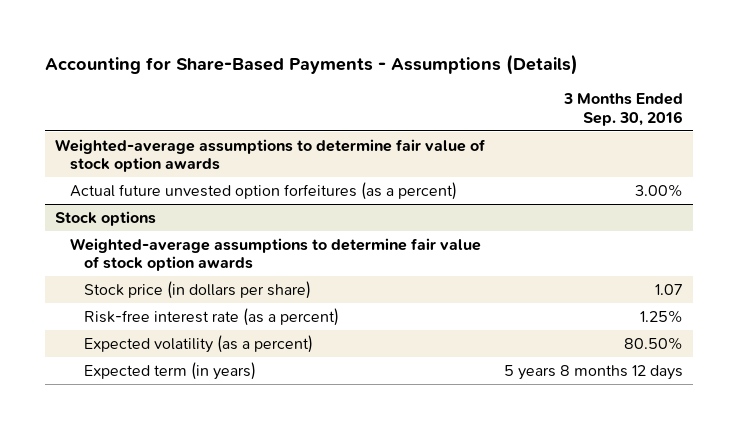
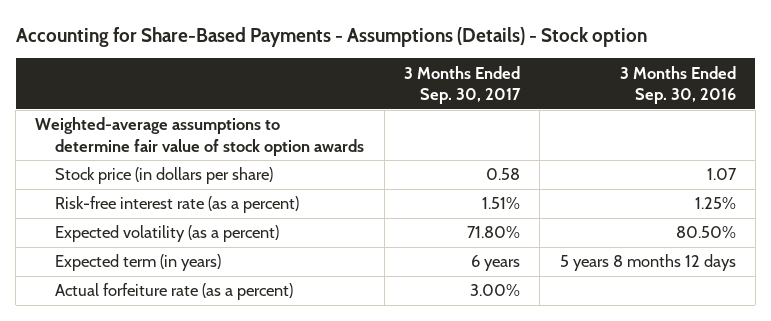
[45,53,579,75] Accounting for Share-Based Payments - Assumptions (Details) -> [15,26,647,47] Accounting for Share-Based Payments - Assumptions (Details) - Stock option
none -> [403,65,521,104] 3 Months Ended Sep. 30, 2017
[69,181,457,200] Actual future unvested option forfeitures (as a percent) -> none
[54,210,156,226] Stock options -> none
[69,237,481,272] Weighted-average assumptions to determine fair value of stock option awards -> none
none -> [55,283,294,301] Actual forfeiture rate (as a percent)

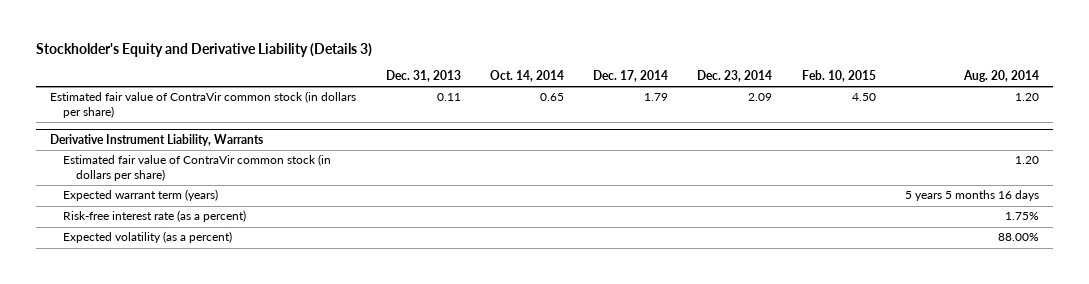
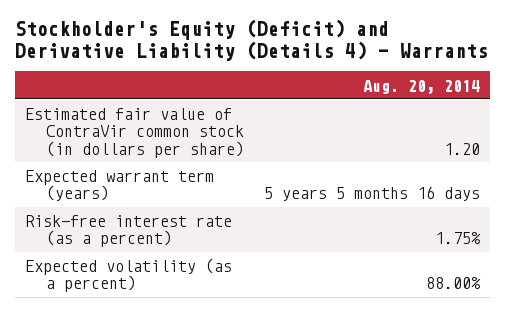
[35,42,372,57] Stockholder's Equity and Derivative Liability (Details 3) -> [15,19,489,61] Stockholder's Equity (Deficit) and Derivative Liability (Details 4) - Warrants
[385,69,461,82] Dec. 31, 2013 -> none
[489,69,564,82] Oct. 14, 2014 -> none
[593,69,669,82] Dec. 17, 2014 -> none
[697,69,773,82] Dec. 23, 2014 -> none
[801,69,876,82] Feb. 10, 2015 -> none
[50,133,264,146] Derivative Instrument Liability, Warrants -> none
[63,154,332,181] Estimated fair value of ContraVir common stock (in dollars per share) -> none

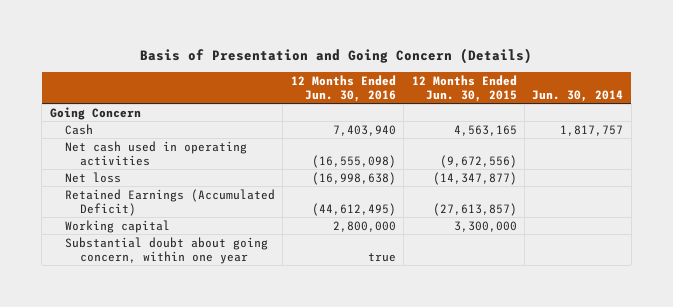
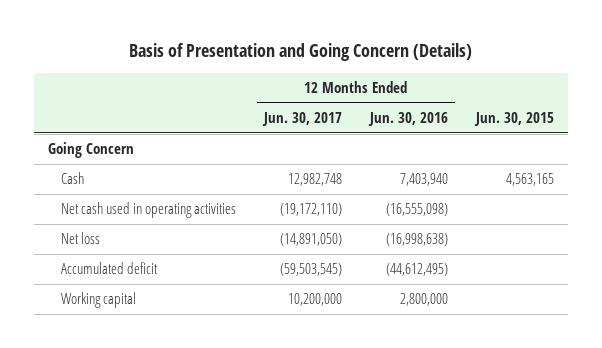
[411,74,517,102] 12 Months Ended Jun. 30, 2015 -> none
[532,89,624,102] Jun. 30, 2014 -> none
none -> [262,111,343,126] Jun. 30, 2017
none -> [473,111,554,126] Jun. 30, 2015
[64,188,275,216] Retained Earnings (Accumulated Deficit) -> [61,262,159,275] Accumulated deficit
[64,236,268,264] Substantial doubt about going concern, within one year -> none

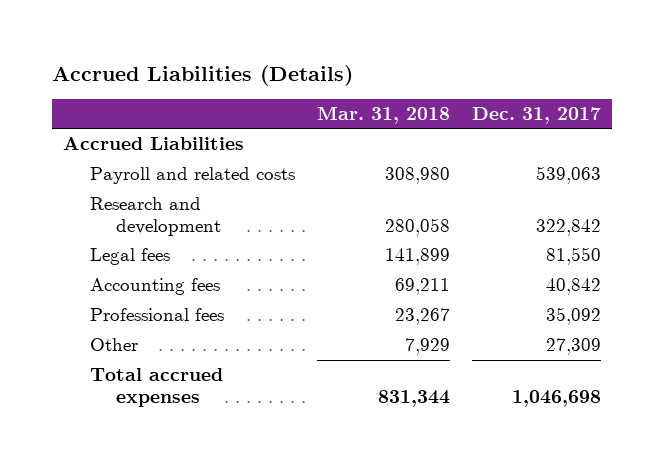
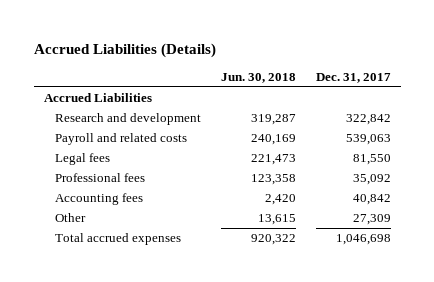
[316,106,450,125] Mar. 31, 2018 -> none
none -> [220,73,296,84] Jun. 30, 2018
[89,167,295,185] Payroll and related costs -> [55,133,188,146] Payroll and related costs
[89,278,220,296] Accounting fees -> [55,193,144,206] Accounting fees

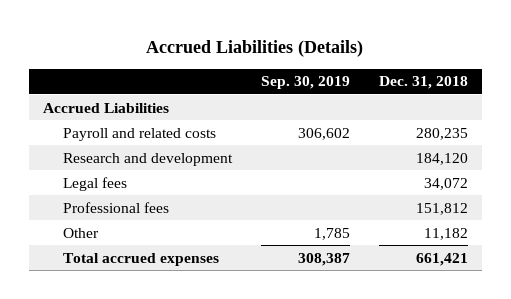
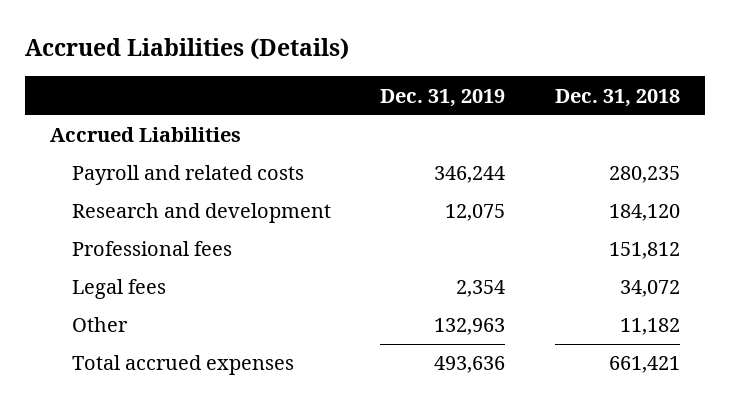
[261,76,351,90] Sep. 30, 2019 -> none
none -> [380,88,506,107] Dec. 31, 2019
[63,176,128,191] Legal fees -> [71,279,166,300] Legal fees

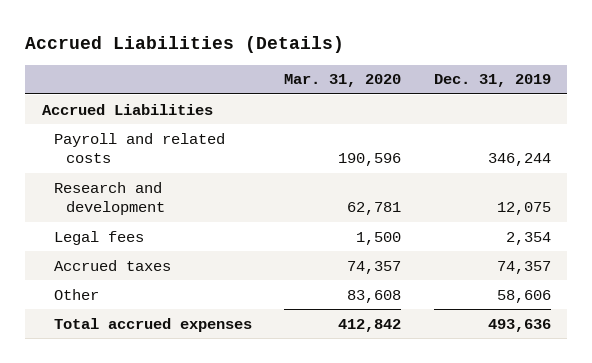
[555,88,681,107] Dec. 31, 2018 -> none
none -> [284,74,402,88] Mar. 31, 2020
[71,241,232,257] Professional fees -> none
none -> [53,259,171,271] Accrued taxes
[434,318,506,336] 132,963 -> [496,289,551,303] 58,606

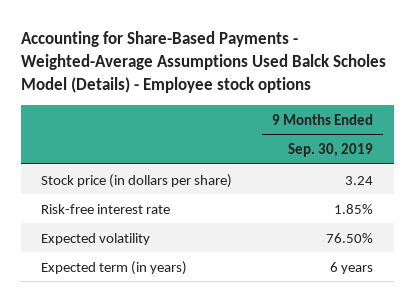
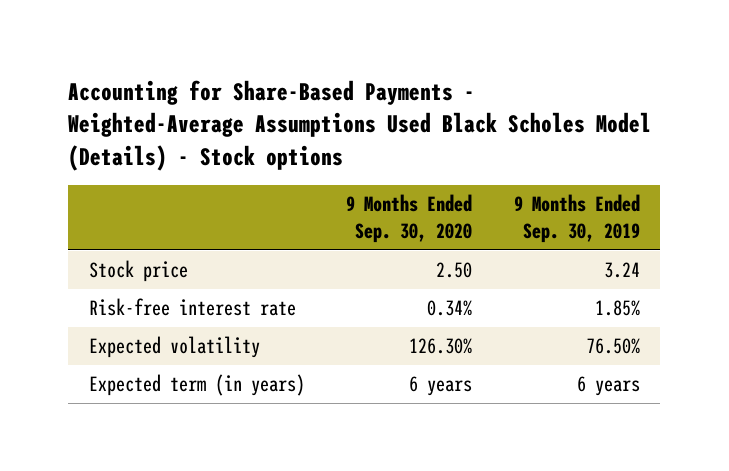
[20,30,386,94] Accounting for Share-Based Payments - Weighted-Average Assumptions Used Balck Scholes Model (Details) - Employee stock options -> [68,80,652,171] Accounting for Share-Based Payments - Weighted-Average Assumptions Used Black Scholes Model (Details) - Stock options
none -> [346,194,473,244] 9 Months Ended Sep. 30, 2020
[40,173,232,188] Stock price (in dollars per share) -> [88,260,188,283] Stock price

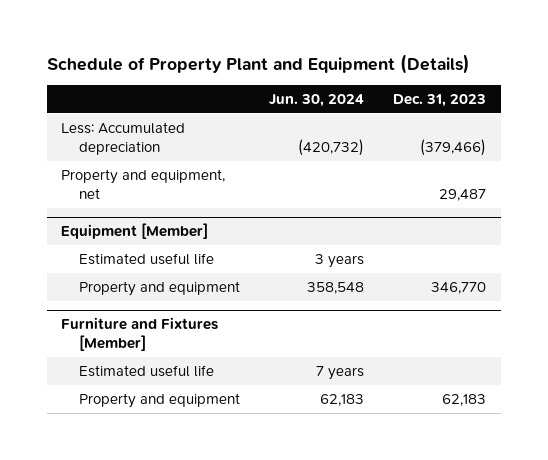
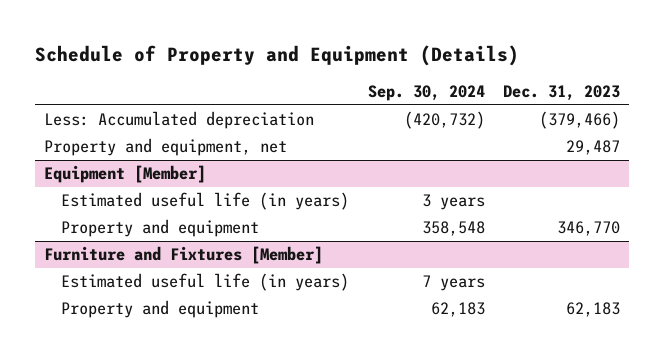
[46,54,470,75] Schedule of Property Plant and Equipment (Details) -> [34,44,519,66] Schedule of Property and Equipment (Details)
[269,94,365,108] Jun. 30, 2024 -> none
none -> [367,84,485,101] Sep. 30, 2024
[78,252,214,265] Estimated useful life -> [61,192,350,211] Estimated useful life (in years)
[78,364,214,377] Estimated useful life -> [61,273,350,292] Estimated useful life (in years)

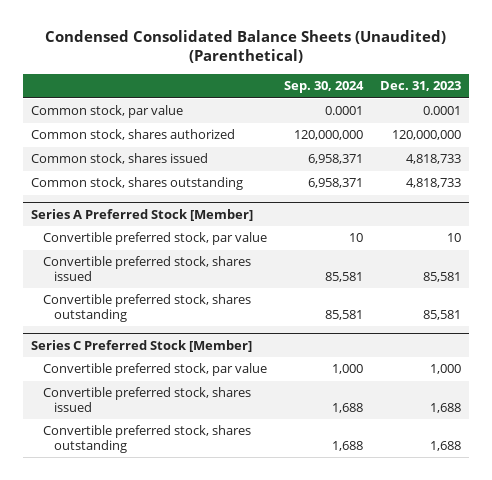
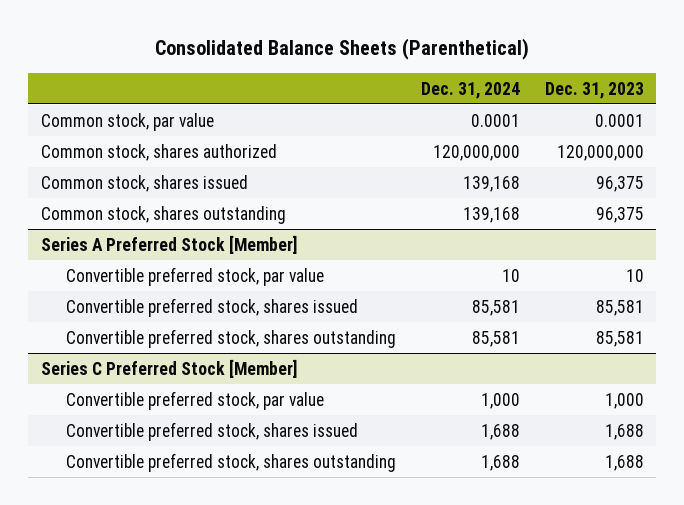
[45,29,447,64] Condensed Consolidated Balance Sheets (Unaudited) (Parenthetical) -> [155,38,530,61] Consolidated Balance Sheets (Parenthetical)
[283,81,364,94] Sep. 30, 2024 -> none
none -> [420,81,520,99] Dec. 31, 2024
[405,154,461,165] 4,818,733 -> [595,175,644,192] 96,375
[405,178,461,189] 4,818,733 -> [595,206,644,223] 96,375

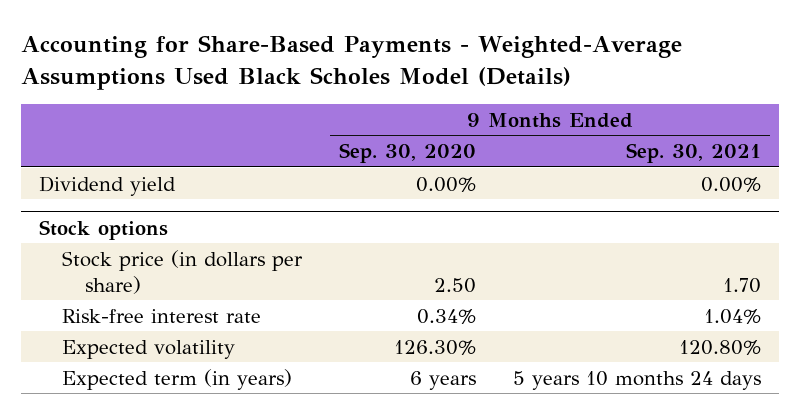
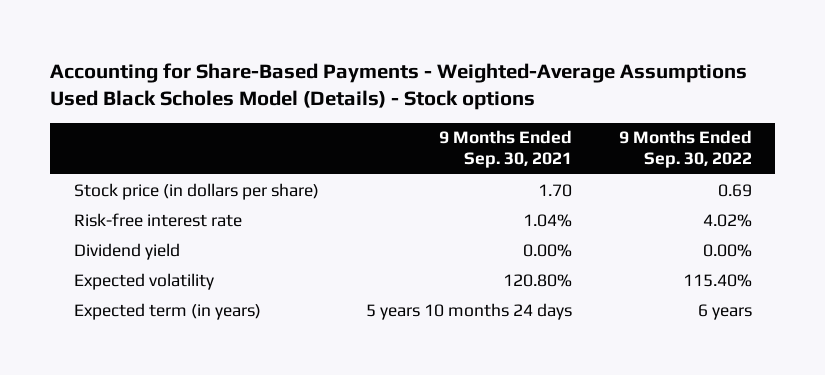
[20,35,682,90] Accounting for Share-Based Payments - Weighted-Average Assumptions Used Black Scholes Model (Details) -> [49,62,747,111] Accounting for Share-Based Payments - Weighted-Average Assumptions Used Black Scholes Model (Details) - Stock options
[339,143,477,164] Sep. 30, 2020 -> none
none -> [618,130,752,169] 9 Months Ended Sep. 30, 2022
[38,219,168,240] Stock options -> none
[38,175,176,196] Dividend yield -> [73,242,180,260] Dividend yield

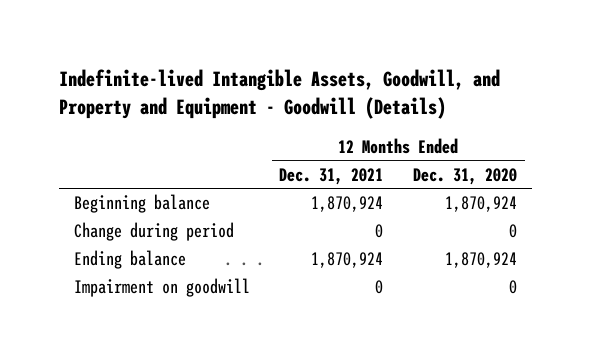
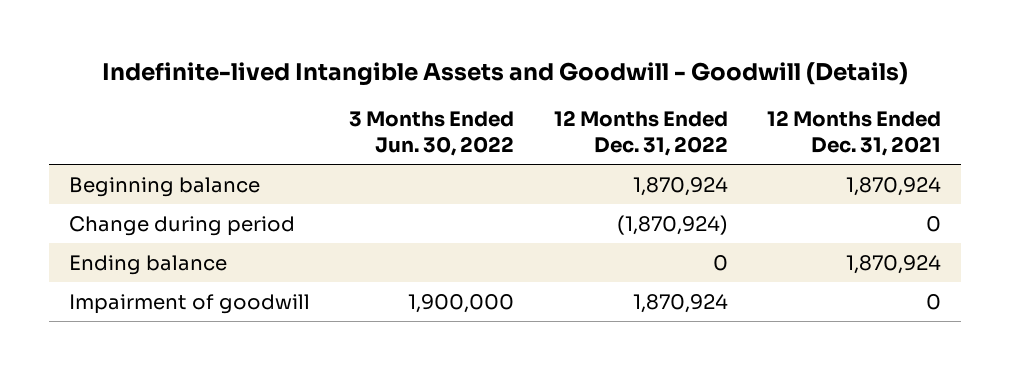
[58,69,500,120] Indefinite-lived Intangible Assets, Goodwill, and Property and Equipment - Goodwill (Details) -> [101,61,908,86] Indefinite-lived Intangible Assets and Goodwill - Goodwill (Details)
[413,167,518,185] Dec. 31, 2020 -> none
none -> [349,111,515,157] 3 Months Ended Jun. 30, 2022
none -> [553,110,728,157] 12 Months Ended Dec. 31, 2022
[73,278,250,298] Impairment on goodwill -> [68,293,310,314] Impairment of goodwill

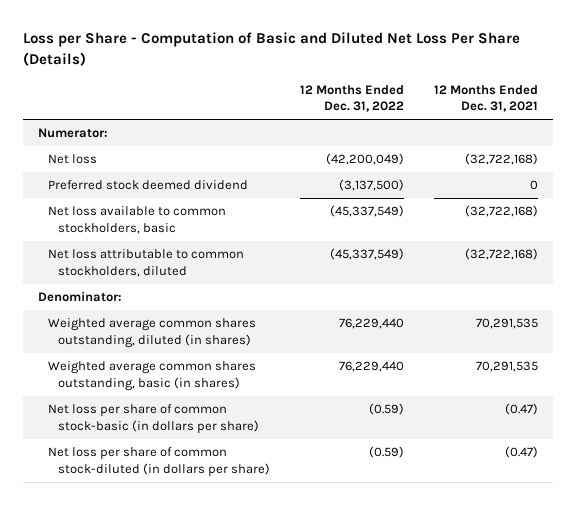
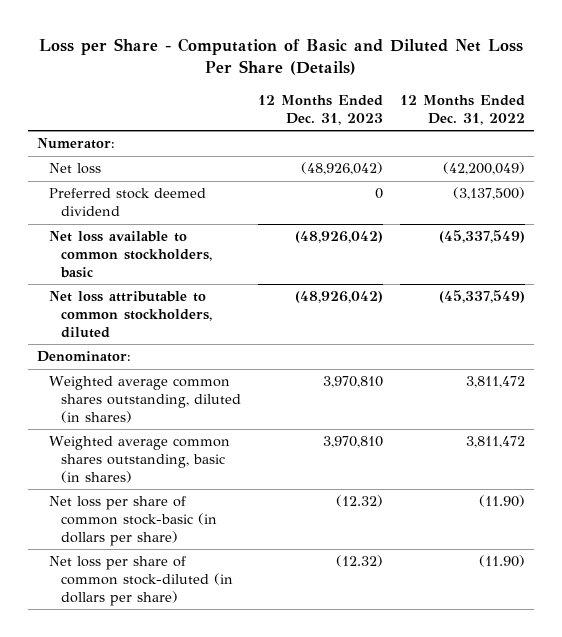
[434,84,539,113] 12 Months Ended Dec. 31, 2021 -> none
none -> [257,95,383,125] 12 Months Ended Dec. 31, 2023
[339,318,405,330] 76,229,440 -> [466,376,526,389] 3,811,472
[339,361,405,373] 76,229,440 -> [466,436,526,449] 3,811,472
[369,403,405,416] (0.59) -> [479,495,526,508] (11.90)
[369,446,405,459] (0.59) -> [479,555,526,568] (11.90)

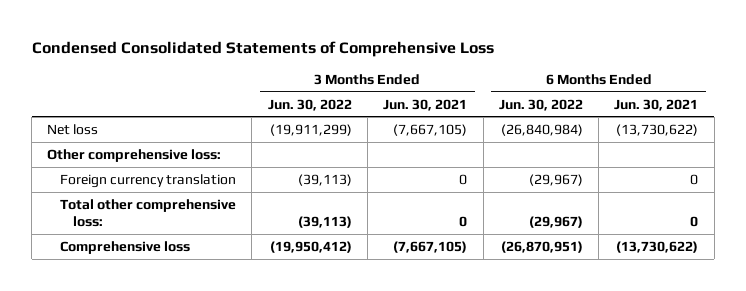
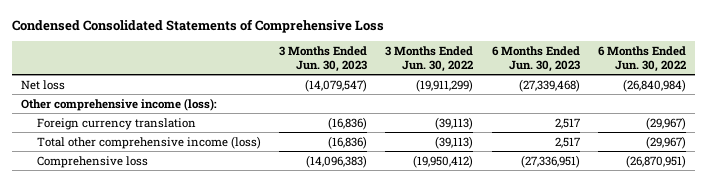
[383,98,468,111] Jun. 30, 2021 -> none
[614,98,699,111] Jun. 30, 2021 -> none
none -> [279,45,368,72] 3 Months Ended Jun. 30, 2023
none -> [491,45,580,72] 6 Months Ended Jun. 30, 2023
[47,148,222,162] Other comprehensive loss: -> [21,97,218,111] Other comprehensive income (loss):
[60,198,237,227] Total other comprehensive loss: -> [36,135,261,149] Total other comprehensive income (loss)

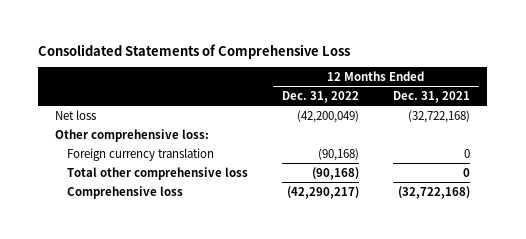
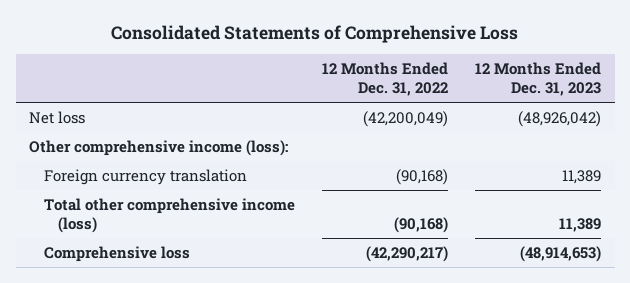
[393,91,471,104] Dec. 31, 2021 -> none
none -> [475,62,602,97] 12 Months Ended Dec. 31, 2023
[55,128,210,142] Other comprehensive loss: -> [29,139,289,156] Other comprehensive income (loss):
[66,166,248,180] Total other comprehensive loss -> [43,197,295,233] Total other comprehensive income (loss)

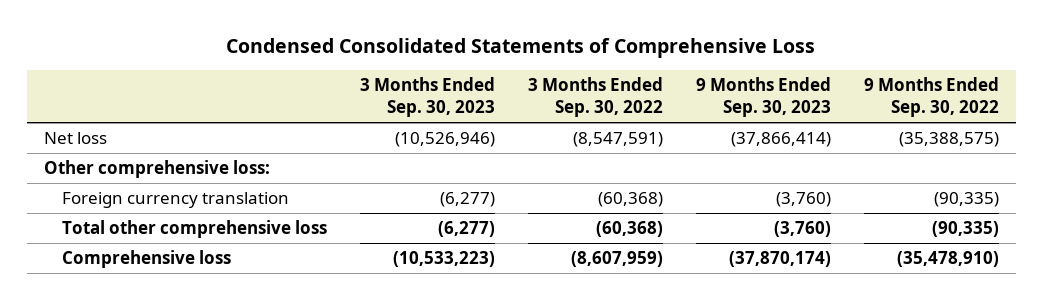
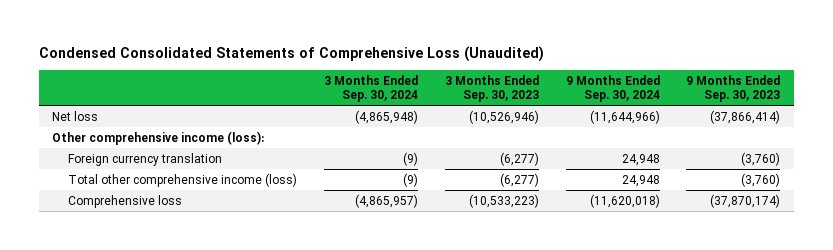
[226,38,816,59] Condensed Consolidated Statements of Comprehensive Loss -> [38,45,544,62] Condensed Consolidated Statements of Comprehensive Loss (Unaudited)
[527,77,663,118] 3 Months Ended Sep. 30, 2022 -> none
[864,77,1000,118] 9 Months Ended Sep. 30, 2022 -> none
none -> [323,74,418,102] 3 Months Ended Sep. 30, 2024
none -> [565,74,660,102] 9 Months Ended Sep. 30, 2024
[43,160,270,179] Other comprehensive loss: -> [52,130,265,145] Other comprehensive income (loss):
[61,220,327,239] Total other comprehensive loss -> [68,172,298,187] Total other comprehensive income (loss)

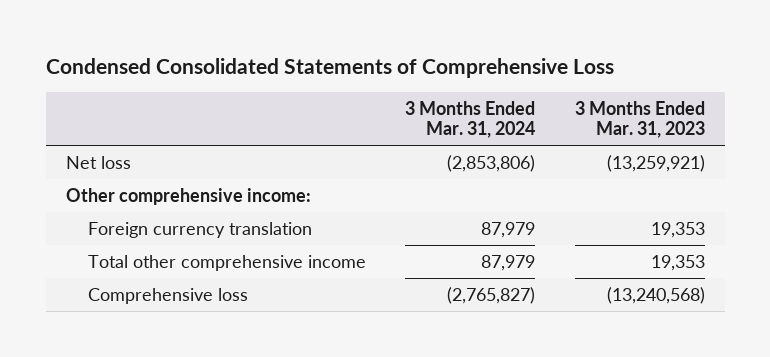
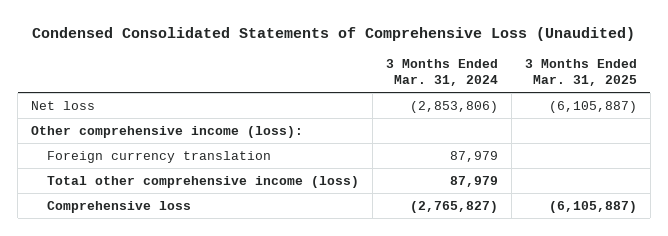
[45,57,614,78] Condensed Consolidated Statements of Comprehensive Loss -> [31,27,635,42] Condensed Consolidated Statements of Comprehensive Loss (Unaudited)
[574,100,705,139] 3 Months Ended Mar. 31, 2023 -> none
none -> [524,58,637,87] 3 Months Ended Mar. 31, 2025
[65,188,311,206] Other comprehensive income: -> [31,125,304,138] Other comprehensive income (loss):
[87,255,366,272] Total other comprehensive income -> [47,175,360,188] Total other comprehensive income (loss)

